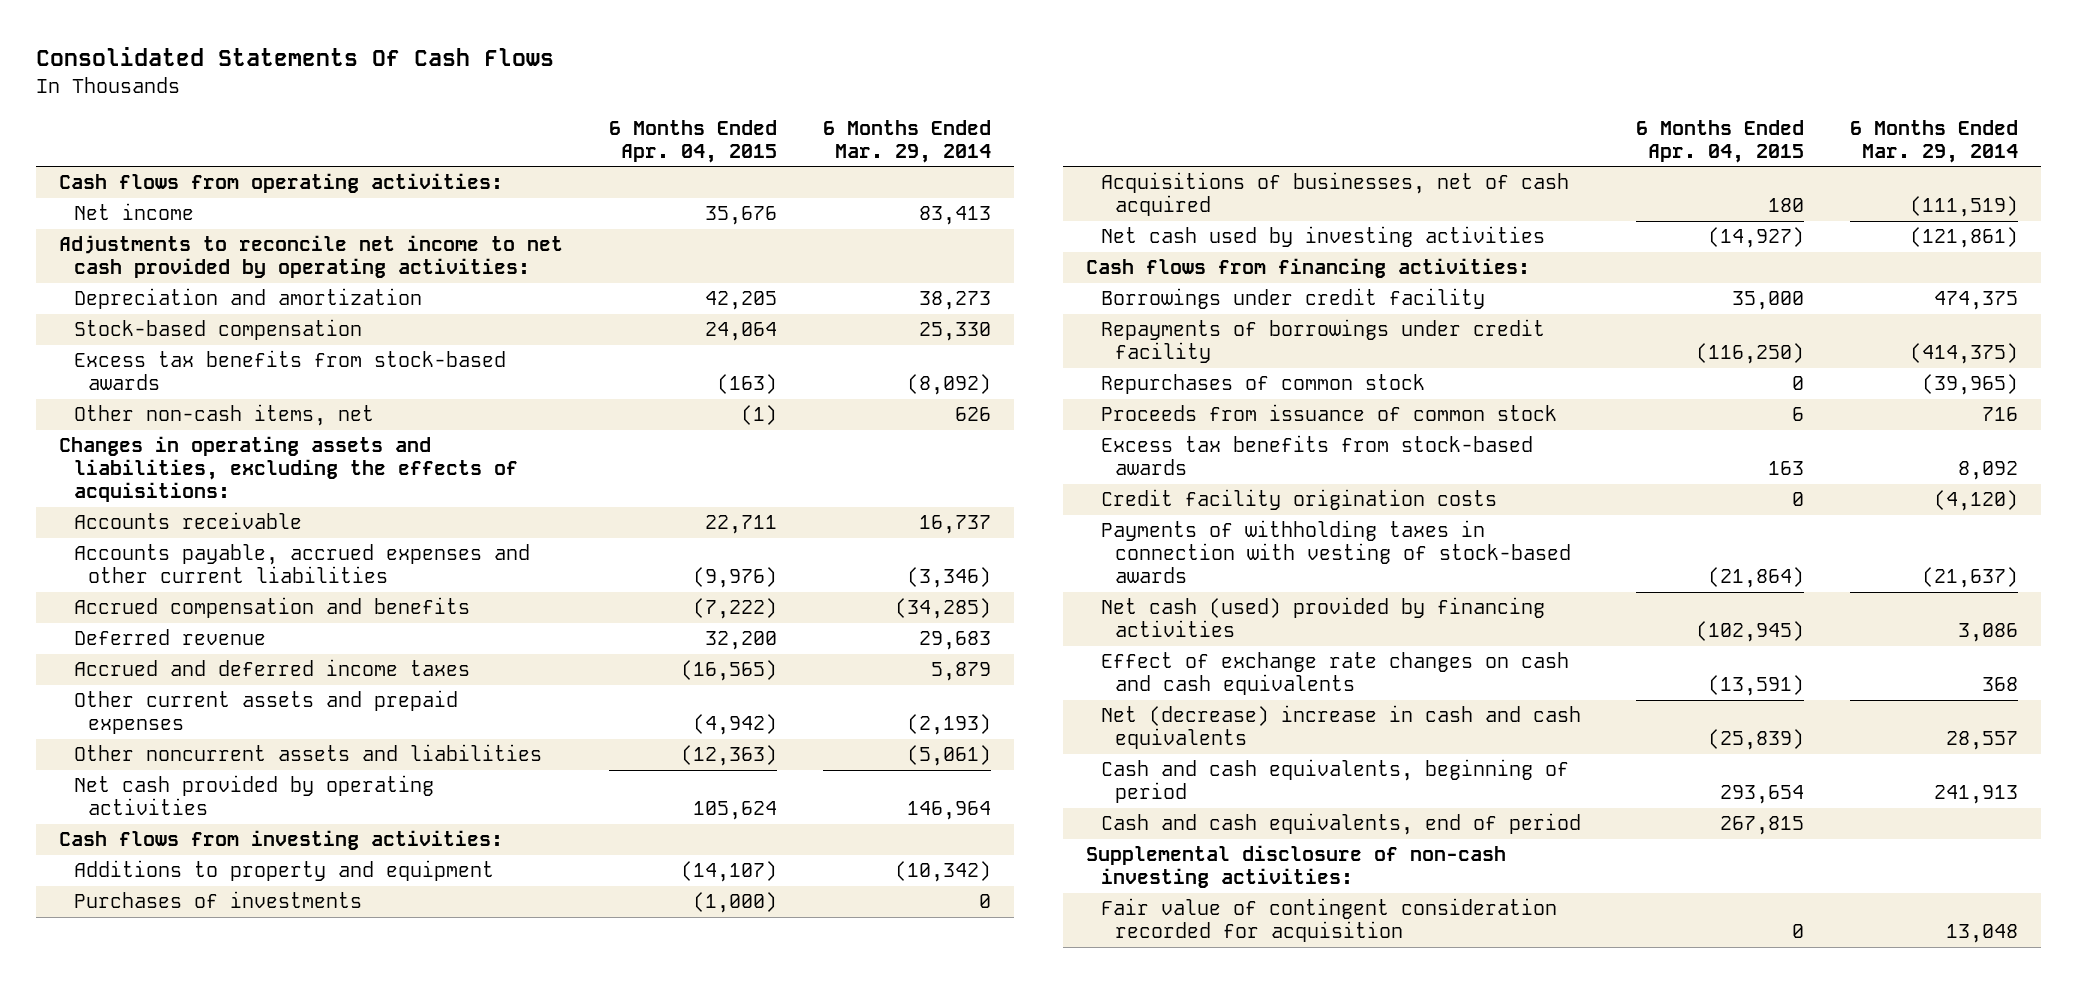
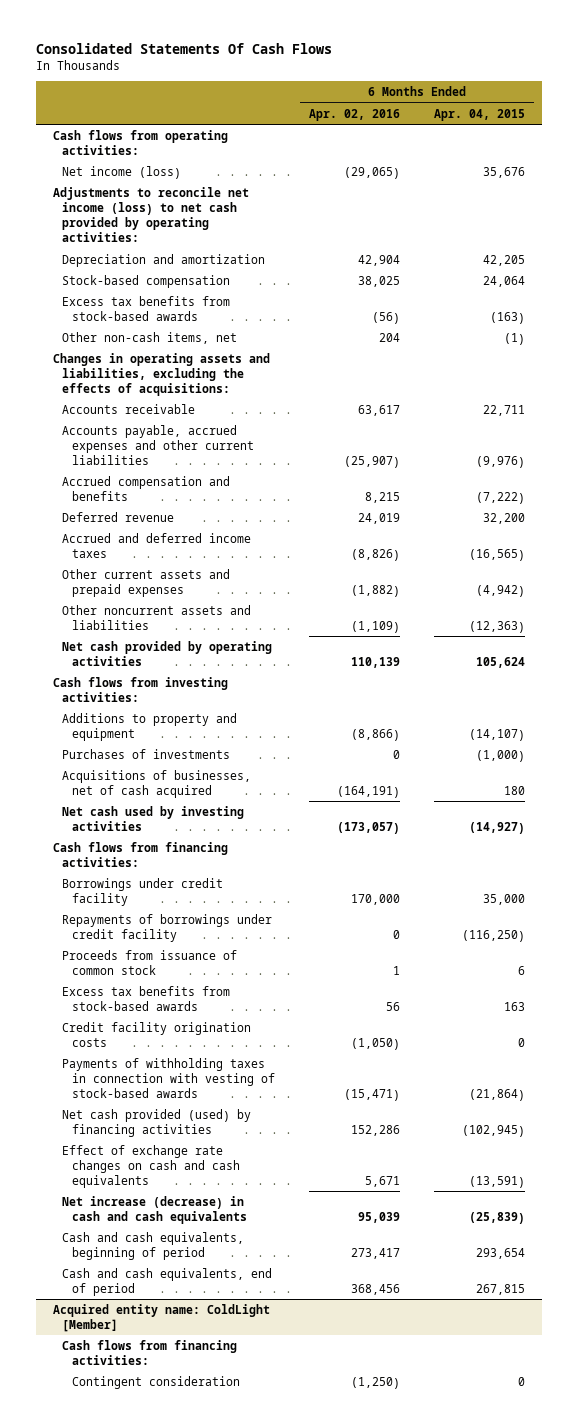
[822,119,991,163] 6 Months Ended Mar. 29, 2014 -> none
none -> [308,108,400,121] Apr. 02, 2016
[73,203,194,221] Net income -> [62,165,182,179] Net income (loss)
[58,235,563,279] Adjustments to reconcile net income to net cash provided by operating activities: -> [52,186,249,243] Adjustments to reconcile net income (loss) to net cash provided by operating activities:
[1100,374,1425,395] Repurchases of common stock -> none
[1100,597,1545,638] Net cash (used) provided by financing activities -> [62,1108,252,1137] Net cash provided (used) by financing activities
[1100,705,1581,750] Net (decrease) increase in cash and cash equivalents -> [62,1195,247,1224] Net increase (decrease) in cash and cash equivalents
[1085,845,1506,889] Supplemental disclosure of non-cash investing activities: -> none
[1100,898,1557,943] Fair value of contingent consideration recorded for acquisition -> none
none -> [52,1303,270,1332] Acquired entity name: ColdLight [Member]
none -> [62,1339,238,1365] Cash flows from financing activities:
none -> [71,1375,240,1389] Contingent consideration

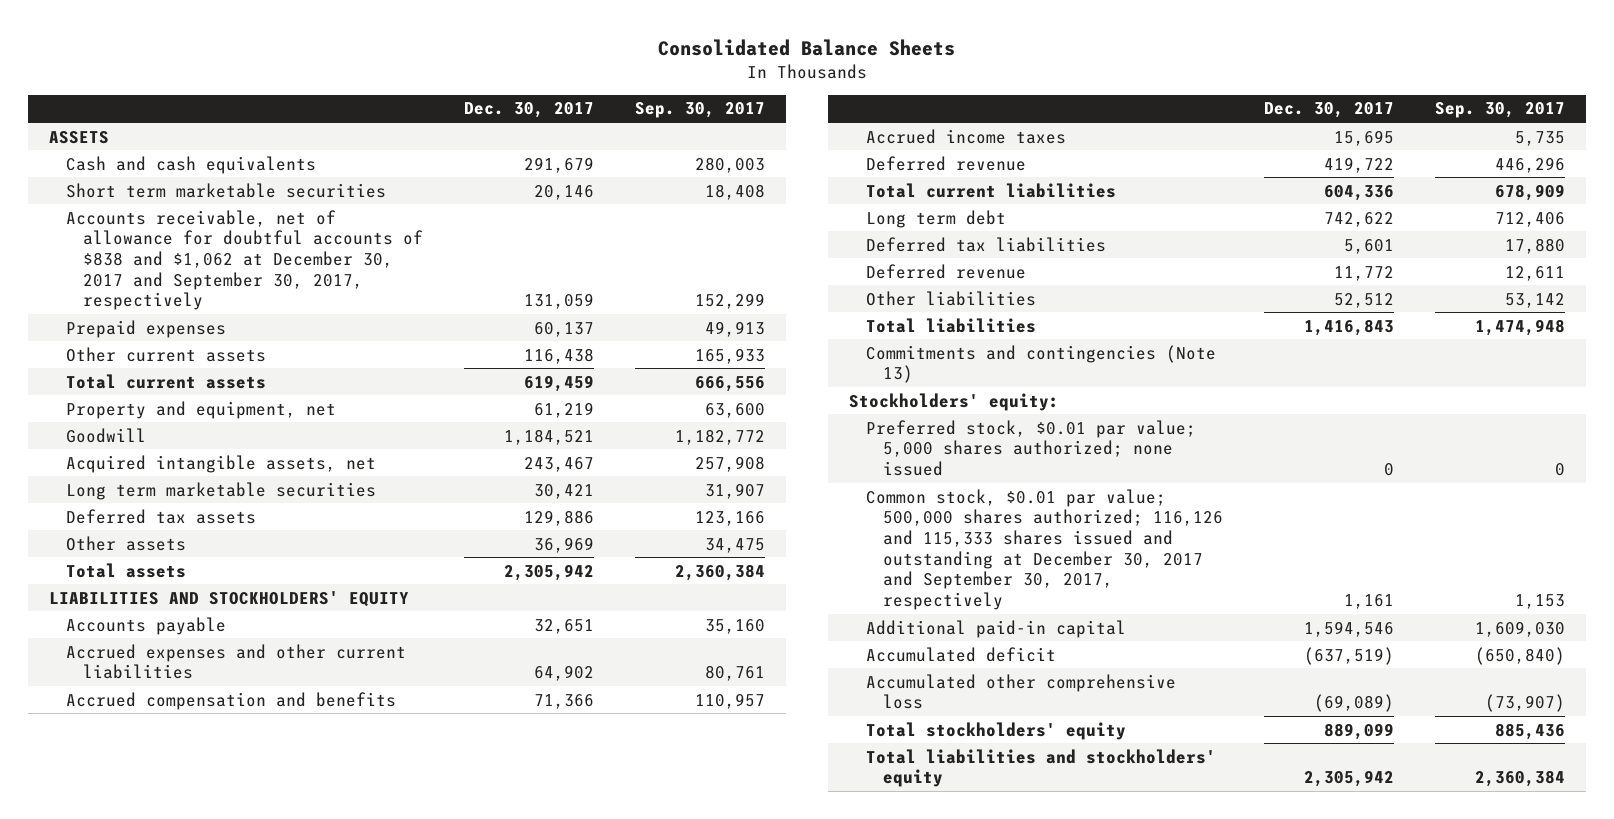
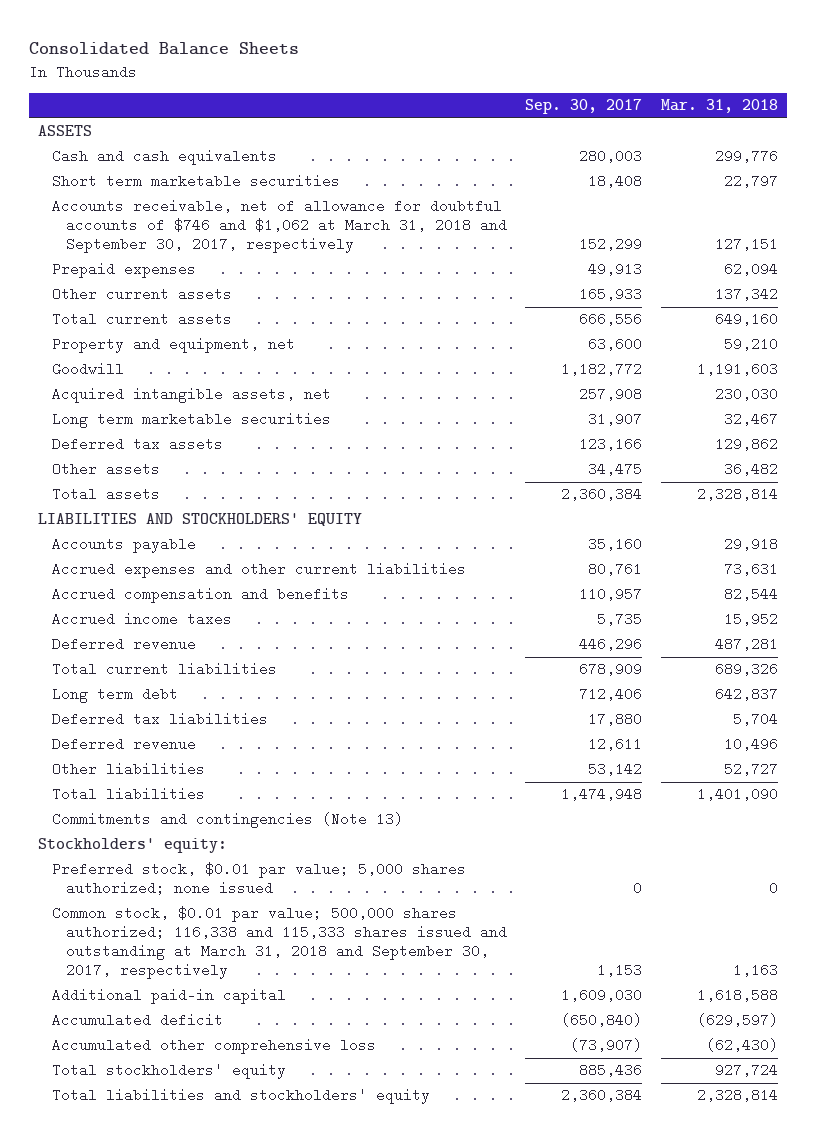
[464,102,595,119] Dec. 30, 2017 -> none
none -> [660,99,778,114] Mar. 31, 2018
[65,209,424,311] Accounts receivable, net of allowance for doubtful accounts of $838 and $1,062 at December 30, 2017 and September 30, 2017, respectively -> [51,199,507,254] Accounts receivable, net of allowance for doubtful accounts of $746 and $1,062 at March 31, 2018 and September 30, 2017, respectively
[865,488,1223,610] Common stock, $0.01 par value; 500,000 shares authorized; 116,126 and 115,333 shares issued and outstanding at December 30, 2017 and September 30, 2017, respectively -> [51,906,507,980] Common stock, $0.01 par value; 500,000 shares authorized; 116,338 and 115,333 shares issued and outstanding at March 31, 2018 and September 30, 2017, respectively

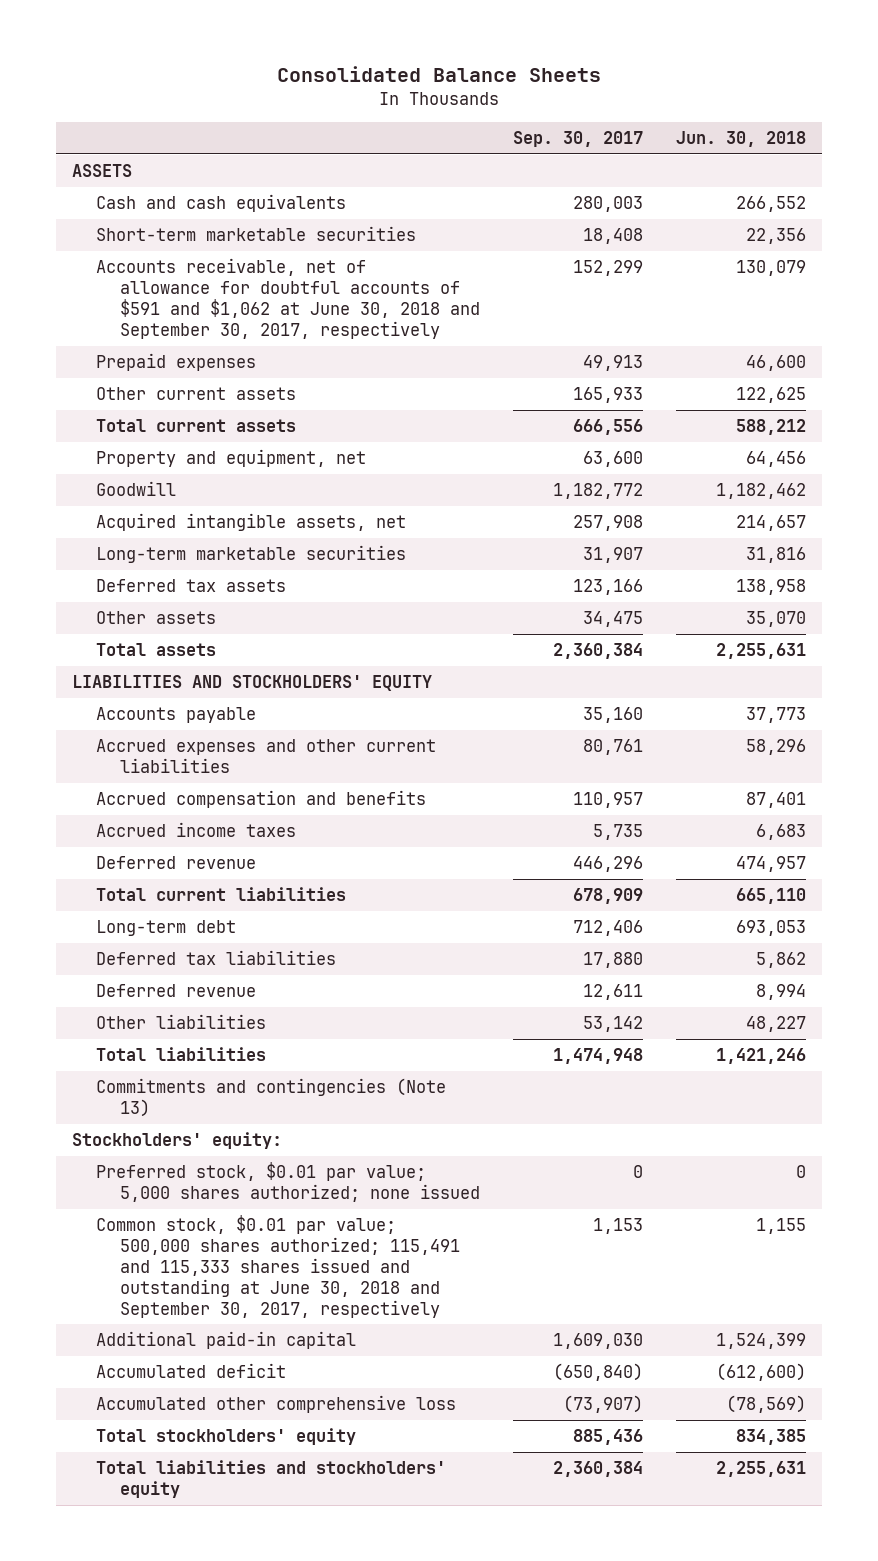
[660,99,778,114] Mar. 31, 2018 -> none
none -> [675,131,806,148] Jun. 30, 2018
[51,174,340,189] Short term marketable securities -> [96,226,417,242] Short-term marketable securities
[51,199,507,254] Accounts receivable, net of allowance for doubtful accounts of $746 and $1,062 at March 31, 2018 and September 30, 2017, respectively -> [96,258,481,339] Accounts receivable, net of allowance for doubtful accounts of $591 and $1,062 at June 30, 2018 and September 30, 2017, respectively
[51,412,331,429] Long term marketable securities -> [96,545,407,564] Long-term marketable securities
[51,687,178,704] Long term debt -> [96,920,237,937] Long-term debt
[51,906,507,980] Common stock, $0.01 par value; 500,000 shares authorized; 116,338 and 115,333 shares issued and outstanding at March 31, 2018 and September 30, 2017, respectively -> [96,1215,461,1318] Common stock, $0.01 par value; 500,000 shares authorized; 115,491 and 115,333 shares issued and outstanding at June 30, 2018 and September 30, 2017, respectively

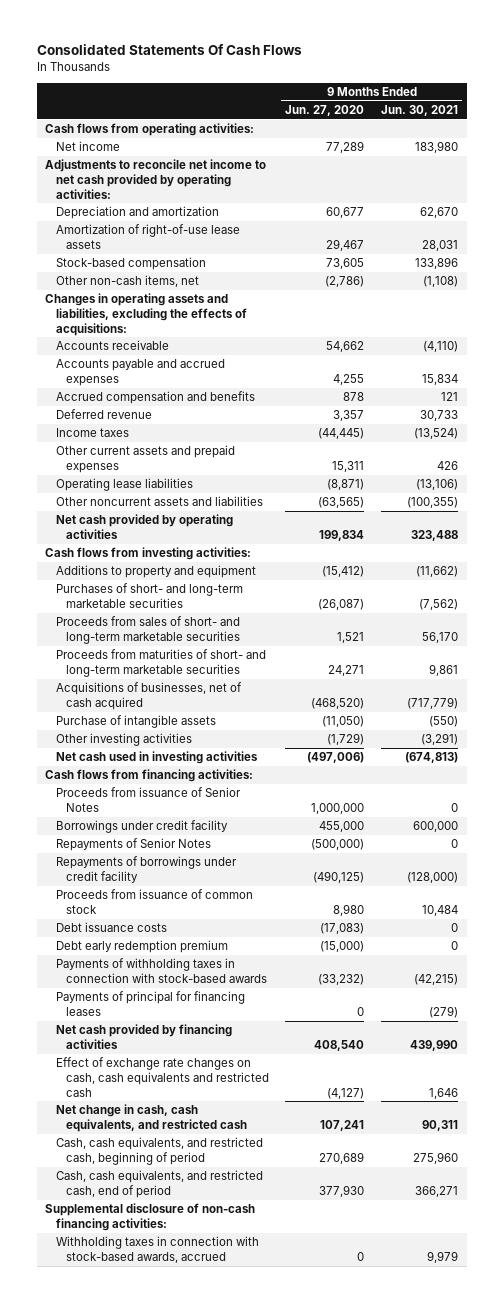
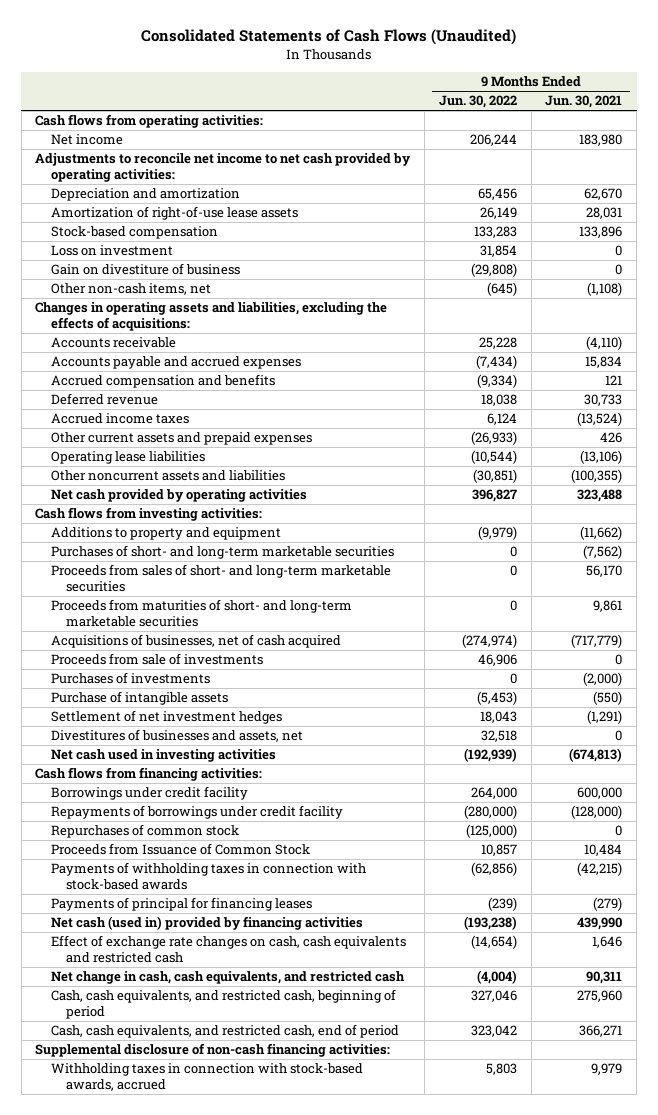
[37,44,303,56] Consolidated Statements Of Cash Flows -> [140,29,516,46] Consolidated Statements of Cash Flows (Unaudited)
[285,104,365,116] Jun. 27, 2020 -> none
none -> [438,95,517,109] Jun. 30, 2022
none -> [50,245,173,257] Loss on investment
none -> [50,263,240,276] Gain on divestiture of business
[55,428,129,438] Income taxes -> [50,413,189,425] Accrued income taxes
none -> [50,653,263,666] Proceeds from sale of investments
none -> [50,672,210,685] Purchases of investments
[55,733,192,747] Other investing activities -> none
none -> [50,710,282,725] Settlement of net investment hedges
none -> [50,729,303,743] Divestitures of businesses and assets, net
[55,787,241,812] Proceeds from issuance of Senior Notes -> none
[55,838,211,852] Repayments of Senior Notes -> none
[55,922,167,933] Debt issuance costs -> none
[55,940,228,954] Debt early redemption premium -> none
none -> [50,824,239,839] Repurchases of common stock
[55,889,253,914] Proceeds from issuance of common stock -> [50,843,310,856] Proceeds from Issuance of Common Stock
[55,1024,232,1049] Net cash provided by financing activities -> [50,916,363,931] Net cash (used in) provided by financing activities

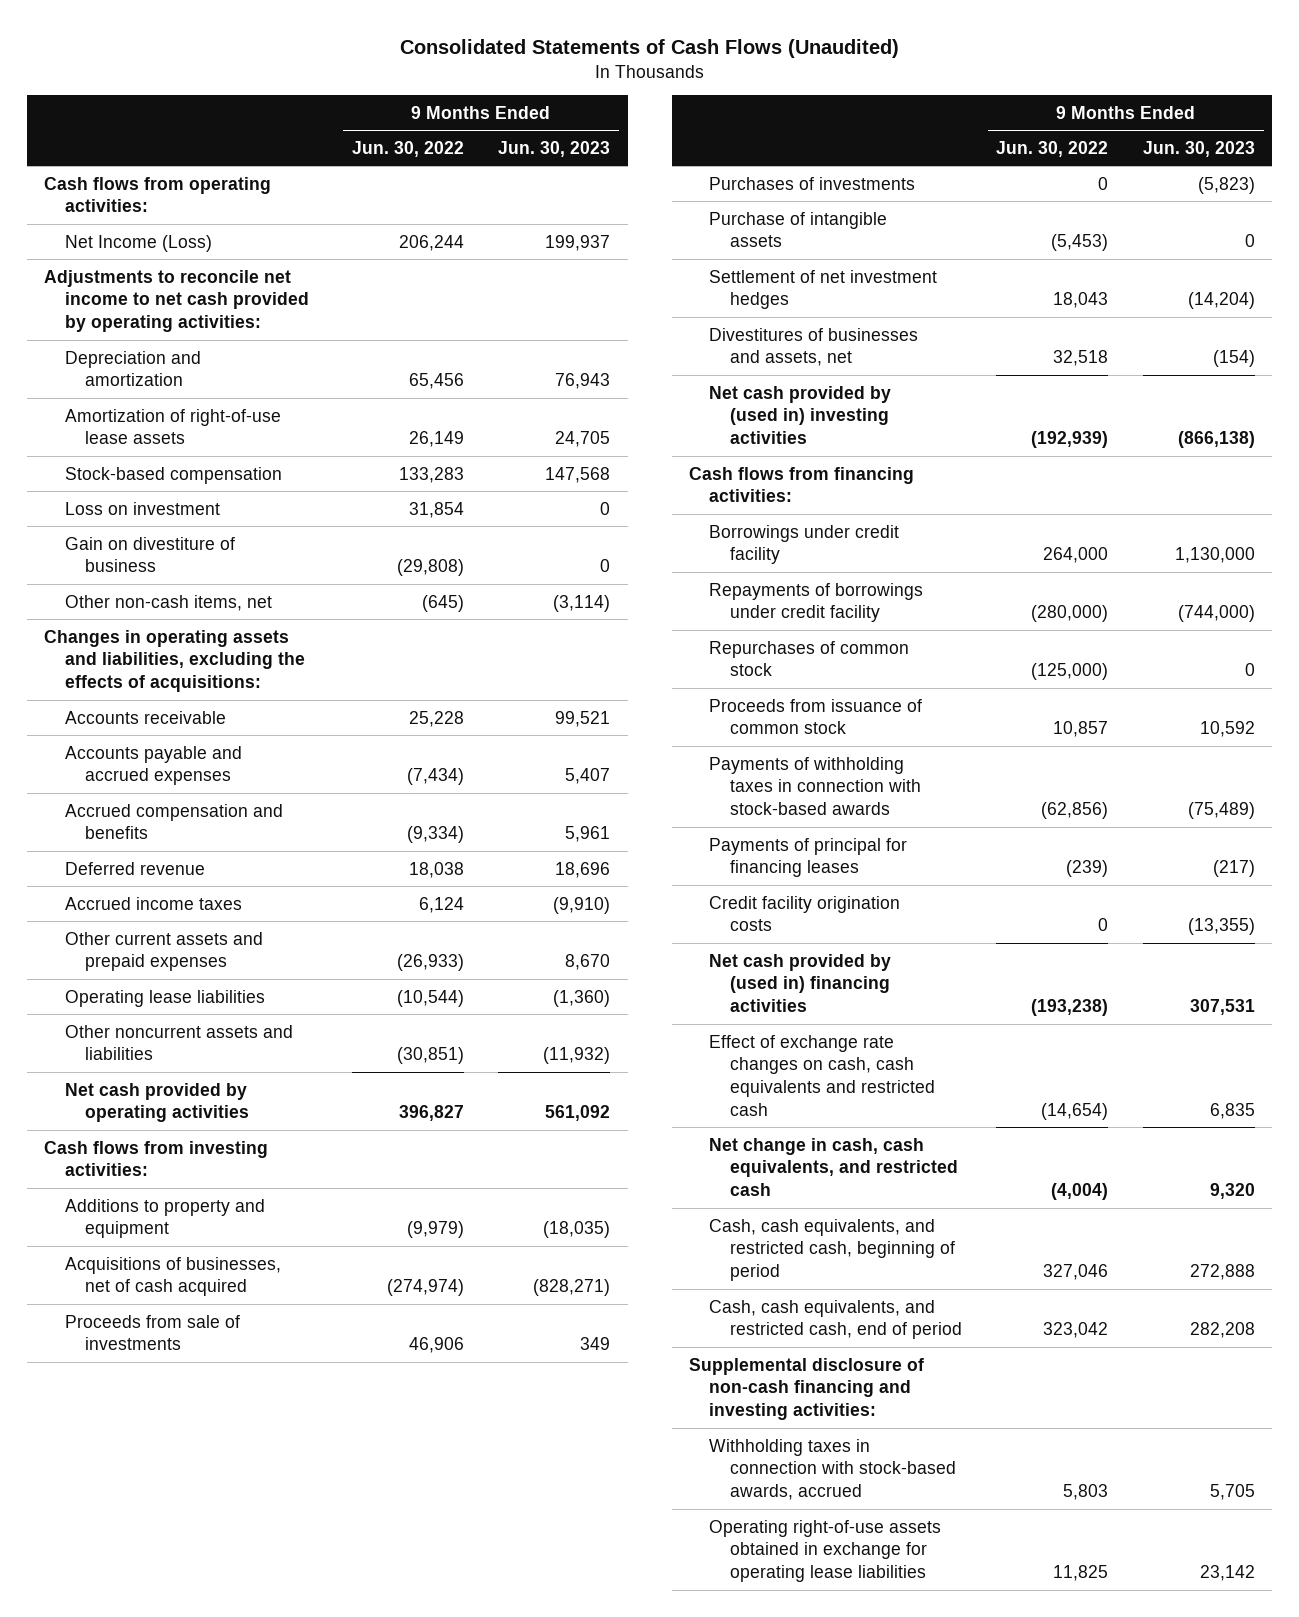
[545,95,623,109] Jun. 30, 2021 -> none
none -> [498,140,611,157] Jun. 30, 2023
[50,134,123,146] Net income -> [64,234,212,252] Net Income (Loss)
[50,545,394,560] Purchases of short- and long-term marketable securities -> none
[50,564,391,592] Proceeds from sales of short- and long-term marketable securities -> none
[50,599,352,627] Proceeds from maturities of short- and long-term marketable securities -> none
[50,749,276,763] Net cash used in investing activities -> [709,385,892,445] Net cash provided by (used in) investing activities
[50,843,310,856] Proceeds from Issuance of Common Stock -> [709,698,923,735] Proceeds from issuance of common stock
none -> [709,895,901,932] Credit facility origination costs
[50,916,363,931] Net cash (used in) provided by financing activities -> [709,953,892,1013] Net cash provided by (used in) financing activities
[35,1043,391,1058] Supplemental disclosure of non-cash financing activities: -> [688,1357,924,1421] Supplemental disclosure of non-cash financing and investing activities:
none -> [709,1519,942,1583] Operating right-of-use assets obtained in exchange for operating lease liabilities

